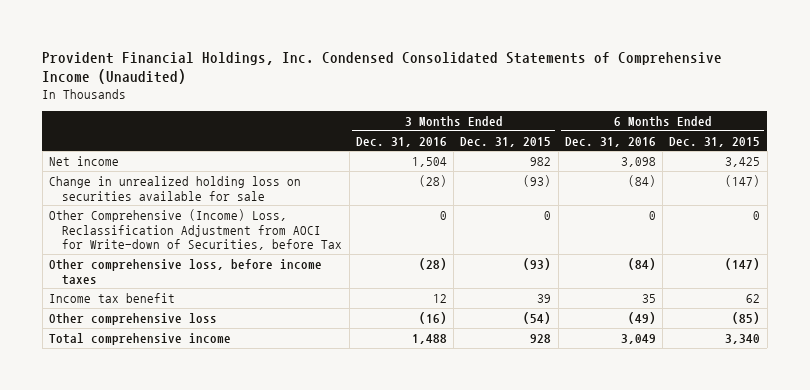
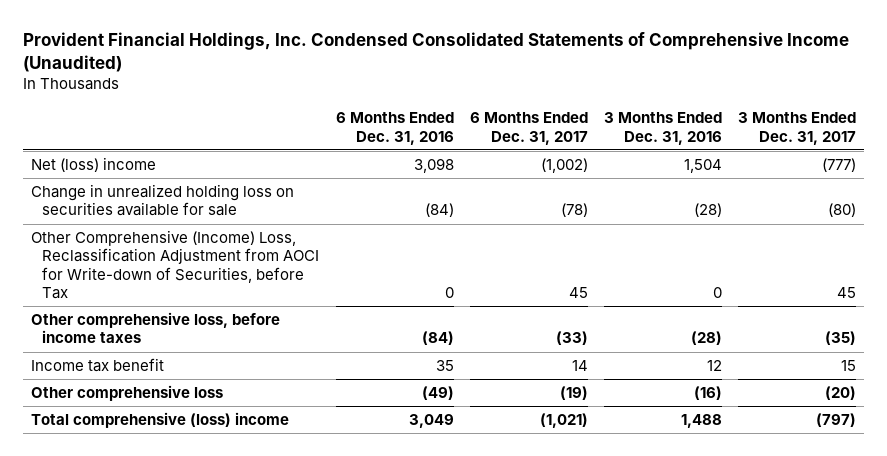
[460,136,552,147] Dec. 31, 2015 -> none
[669,136,761,147] Dec. 31, 2015 -> none
none -> [469,112,588,145] 6 Months Ended Dec. 31, 2017
none -> [738,112,857,145] 3 Months Ended Dec. 31, 2017
[49,155,120,166] Net income -> [31,157,157,173] Net (loss) income
[49,332,232,345] Total comprehensive income -> [31,412,290,429] Total comprehensive (loss) income

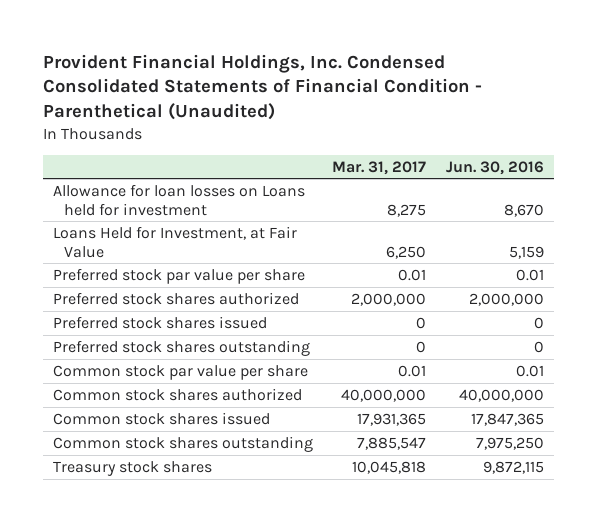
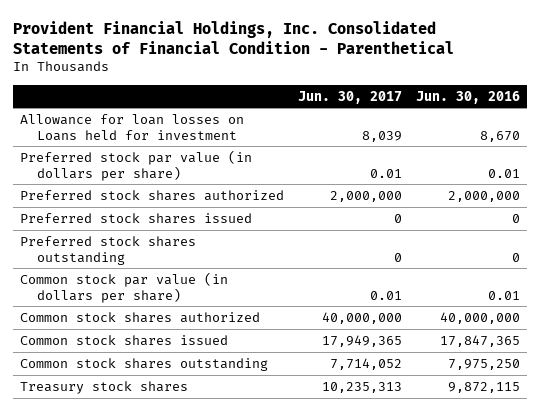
[42,53,482,121] Provident Financial Holdings, Inc. Condensed Consolidated Statements of Financial Condition - Parenthetical (Unaudited) -> [13,20,455,54] Provident Financial Holdings, Inc. Consolidated Statements of Financial Condition - Parenthetical
[332,160,427,175] Mar. 31, 2017 -> none
none -> [298,90,403,104] Jun. 30, 2017
[52,225,297,258] Loans Held for Investment, at Fair Value -> none
[52,267,305,284] Preferred stock par value per share -> [20,149,253,181] Preferred stock par value (in dollars per share)
[52,364,308,380] Common stock par value per share -> [20,271,229,303] Common stock par value (in dollars per share)

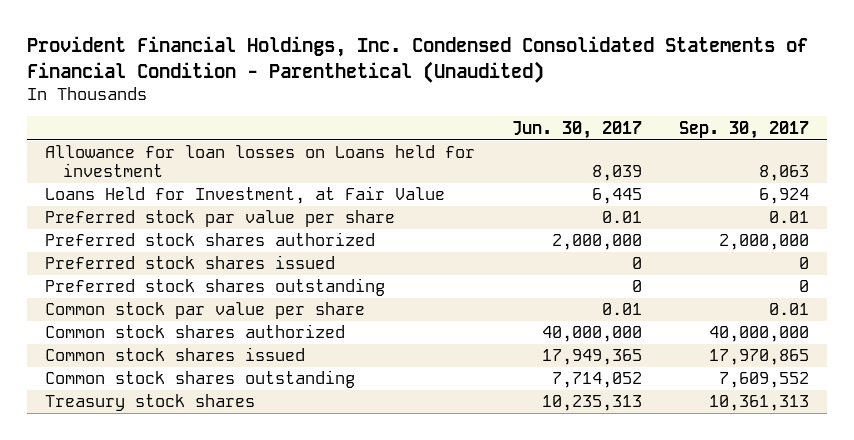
[13,20,455,54] Provident Financial Holdings, Inc. Consolidated Statements of Financial Condition - Parenthetical -> [27,36,809,83] Provident Financial Holdings, Inc. Condensed Consolidated Statements of Financial Condition - Parenthetical (Unaudited)
[415,90,520,104] Jun. 30, 2016 -> none
none -> [678,120,809,139] Sep. 30, 2017
none -> [45,186,446,205] Loans Held for Investment, at Fair Value
[20,149,253,181] Preferred stock par value (in dollars per share) -> [45,210,396,228] Preferred stock par value per share
[20,271,229,303] Common stock par value (in dollars per share) -> [45,302,366,320] Common stock par value per share

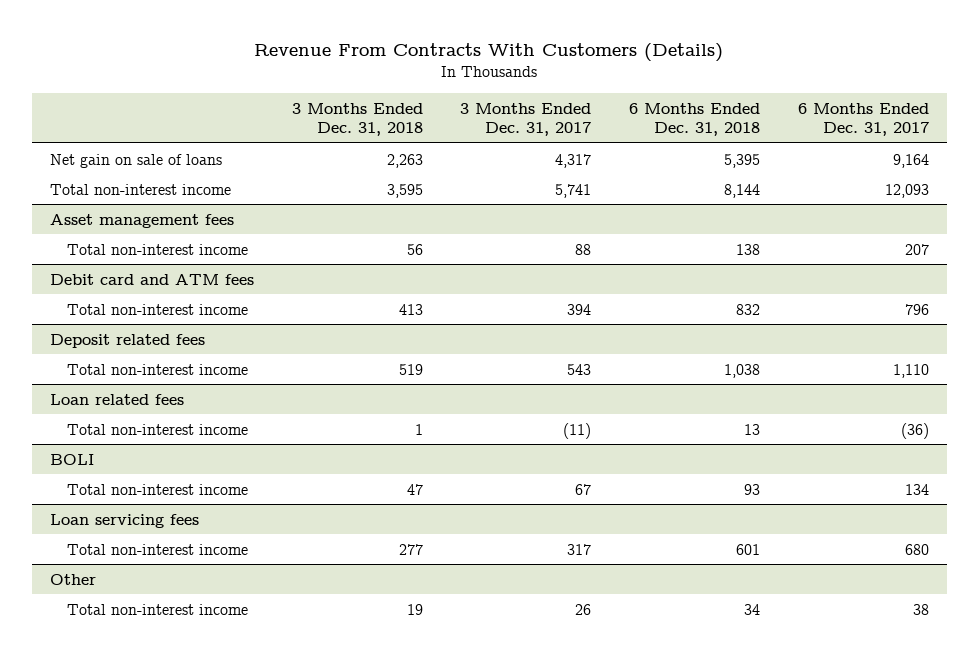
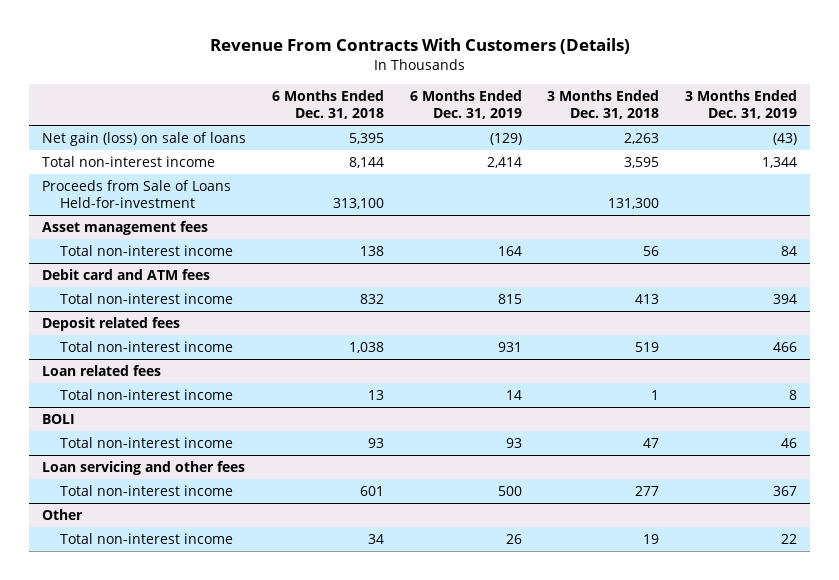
[460,102,592,137] 3 Months Ended Dec. 31, 2017 -> none
[797,102,929,137] 6 Months Ended Dec. 31, 2017 -> none
none -> [409,90,522,120] 6 Months Ended Dec. 31, 2019
none -> [685,90,798,120] 3 Months Ended Dec. 31, 2019
[50,153,223,168] Net gain on sale of loans -> [41,131,246,146] Net gain (loss) on sale of loans
none -> [41,179,231,208] Proceeds from Sale of Loans Held-for-investment
[50,513,200,528] Loan servicing fees -> [41,460,245,475] Loan servicing and other fees

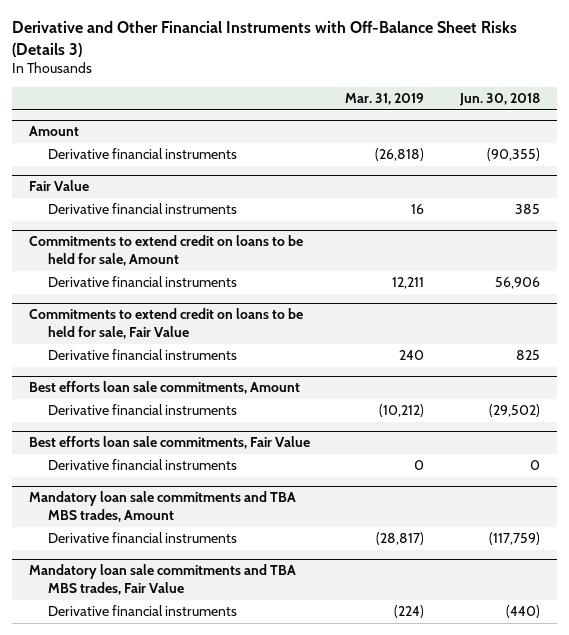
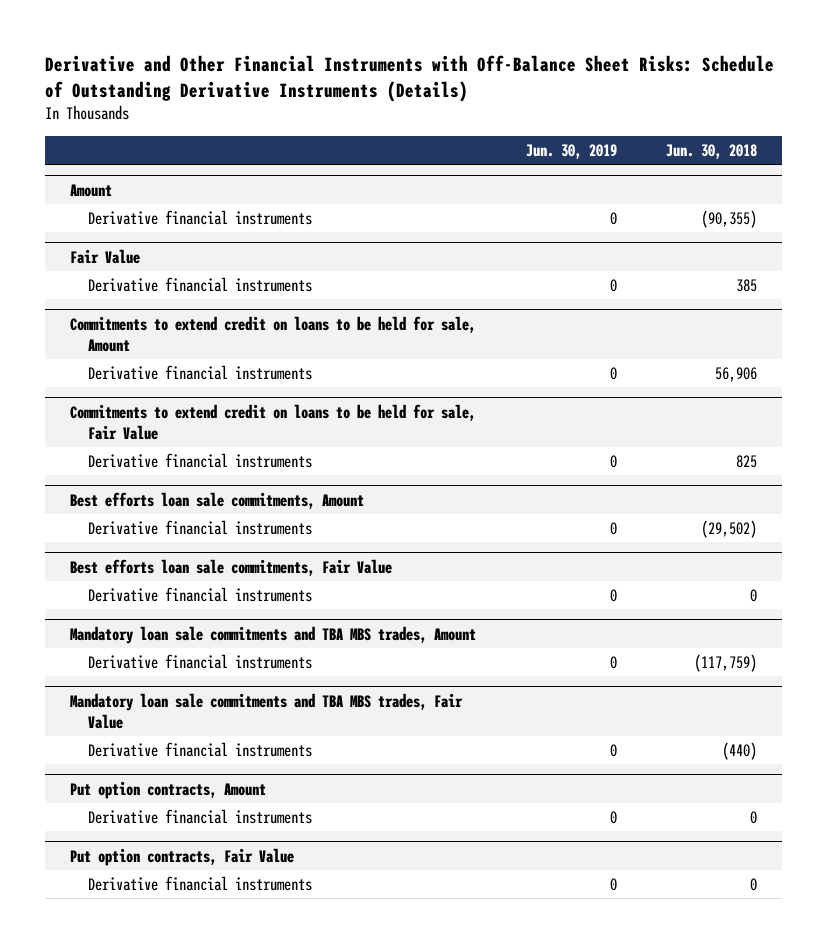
[11,21,517,57] Derivative and Other Financial Instruments with Off-Balance Sheet Risks (Details 3) -> [45,55,775,102] Derivative and Other Financial Instruments with Off-Balance Sheet Risks: Schedule of Outstanding Derivative Instruments (Details)
[345,93,425,106] Mar. 31, 2019 -> none
none -> [525,144,617,160] Jun. 30, 2019
none -> [70,780,267,799] Put option contracts, Amount
none -> [88,808,313,824] Derivative financial instruments
none -> [70,847,295,866] Put option contracts, Fair Value
none -> [88,875,313,891] Derivative financial instruments

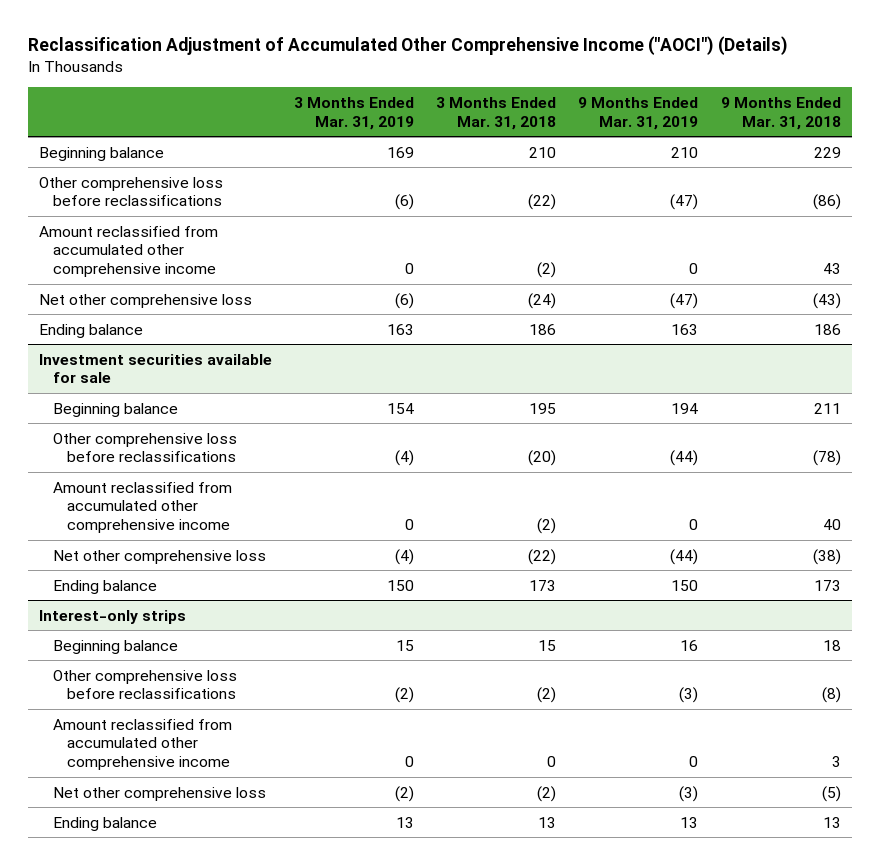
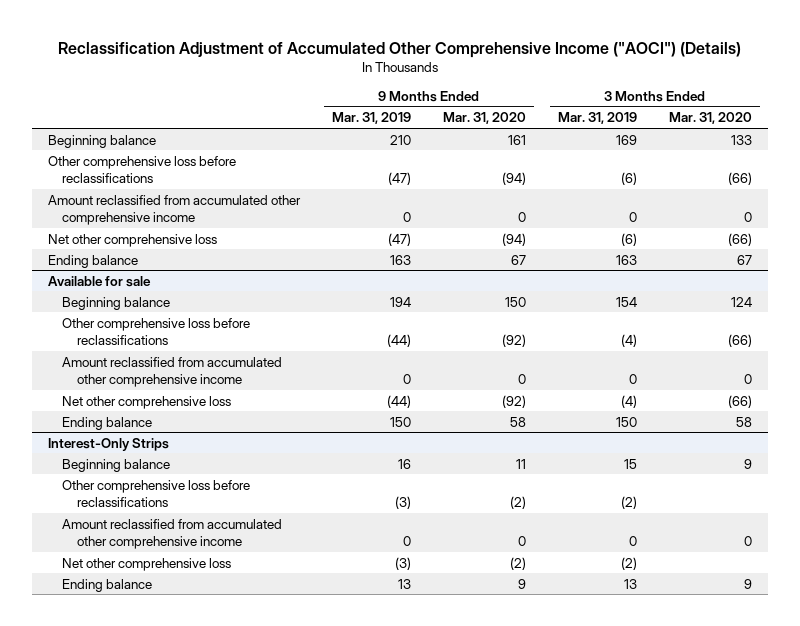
[436,96,557,130] 3 Months Ended Mar. 31, 2018 -> none
[720,96,841,130] 9 Months Ended Mar. 31, 2018 -> none
none -> [443,112,527,125] Mar. 31, 2020
none -> [669,112,753,125] Mar. 31, 2020
[38,353,272,384] Investment securities available for sale -> [48,275,152,287] Available for sale
[38,609,186,624] Interest-only strips -> [48,437,170,451] Interest-Only Strips

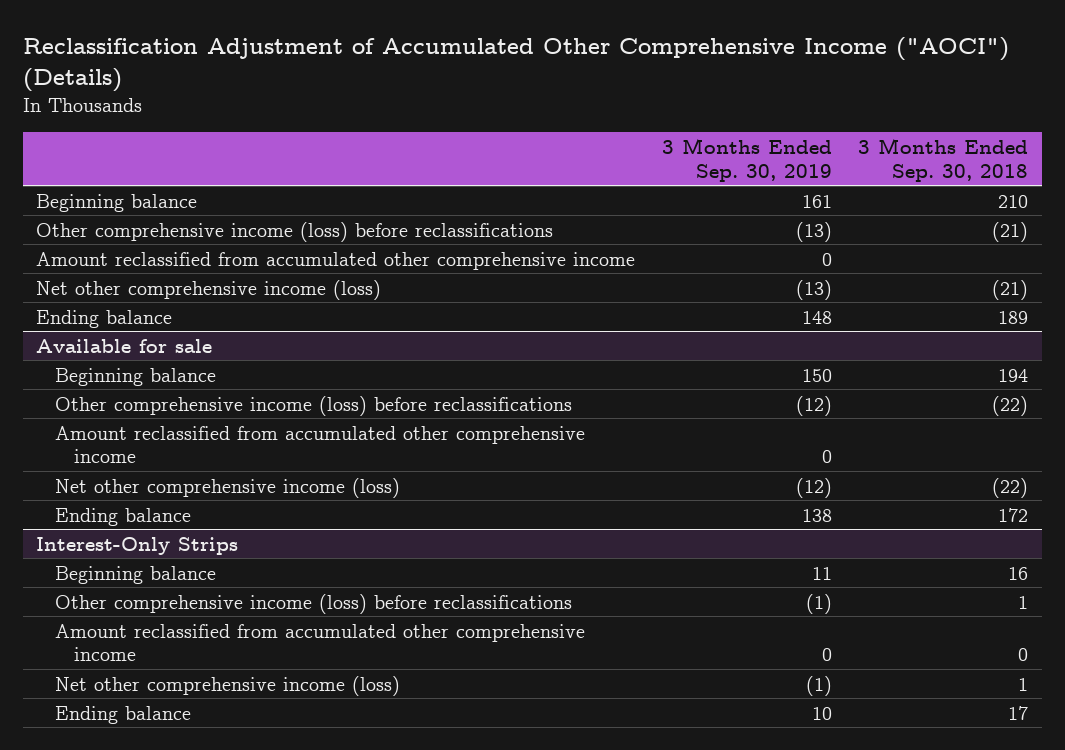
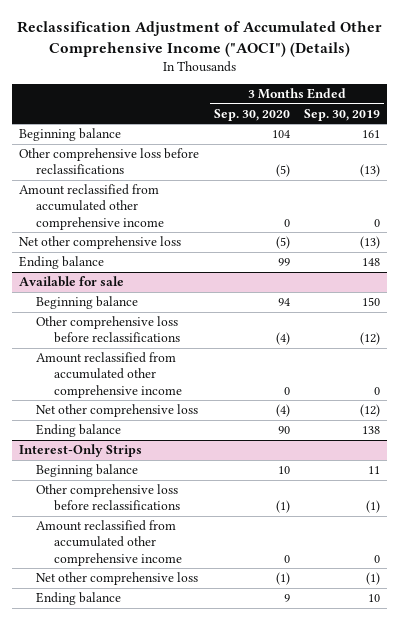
[858,137,1029,182] 3 Months Ended Sep. 30, 2018 -> none
none -> [213,108,290,121] Sep. 30, 2020
[36,221,554,242] Other comprehensive income (loss) before reclassifications -> [19,148,200,175] Other comprehensive loss before reclassifications
[36,279,382,300] Net other comprehensive income (loss) -> [19,236,182,250] Net other comprehensive loss
[55,395,573,416] Other comprehensive income (loss) before reclassifications -> [36,316,180,344] Other comprehensive loss before reclassifications
[55,477,401,498] Net other comprehensive income (loss) -> [36,404,199,418] Net other comprehensive loss
[55,593,573,614] Other comprehensive income (loss) before reclassifications -> [36,484,180,512] Other comprehensive loss before reclassifications
[55,675,401,696] Net other comprehensive income (loss) -> [36,572,199,586] Net other comprehensive loss

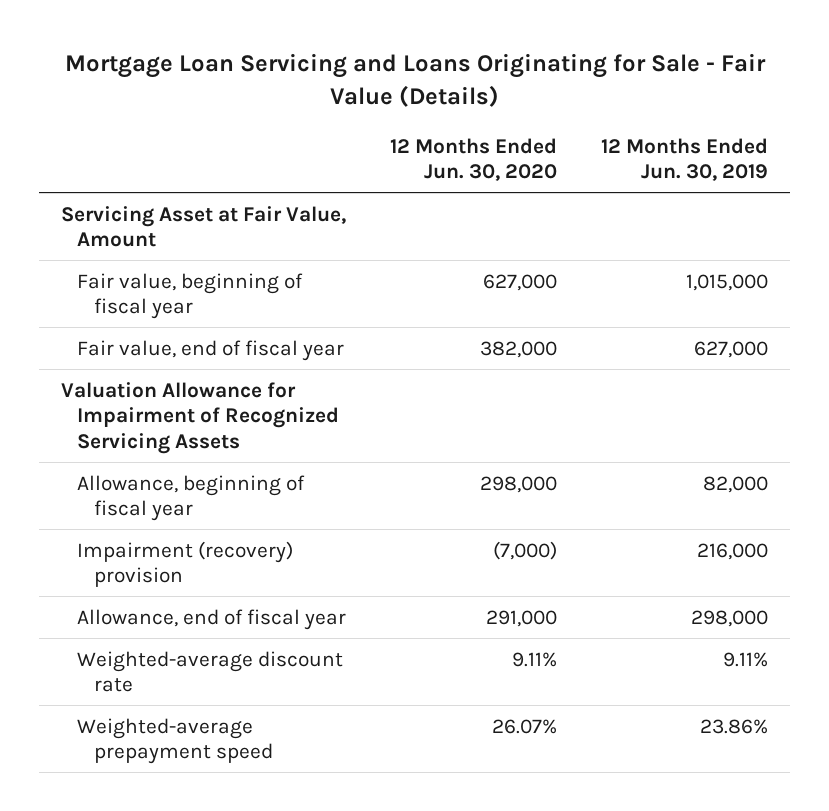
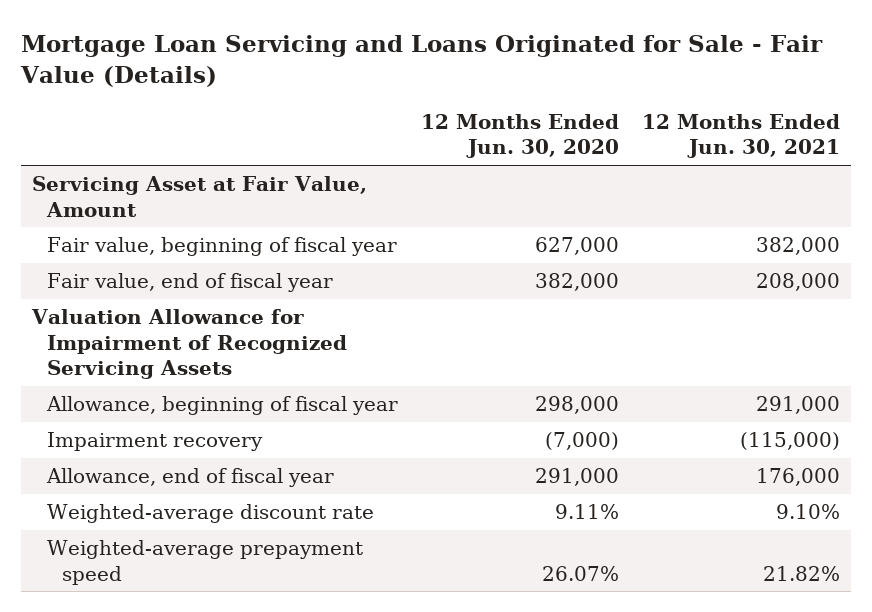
[64,53,766,108] Mortgage Loan Servicing and Loans Originating for Sale - Fair Value (Details) -> [19,35,823,88] Mortgage Loan Servicing and Loans Originated for Sale - Fair Value (Details)
[601,137,769,182] 12 Months Ended Jun. 30, 2019 -> none
none -> [641,114,840,159] 12 Months Ended Jun. 30, 2021
[77,540,294,588] Impairment (recovery) provision -> [46,432,263,452] Impairment recovery

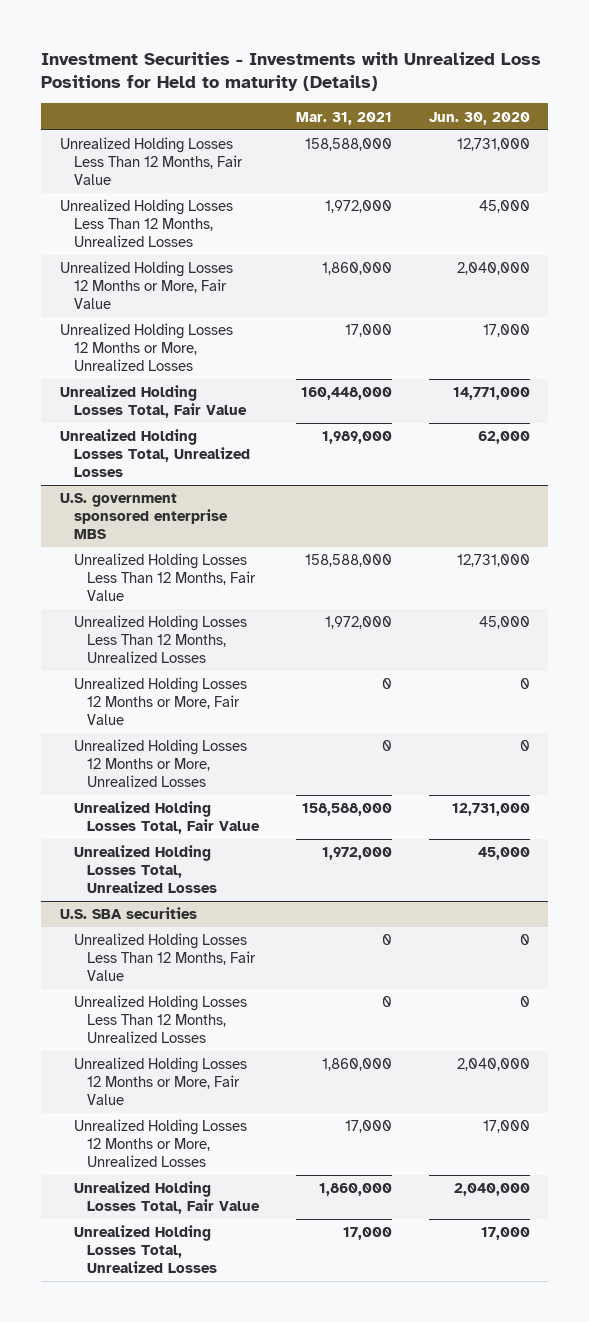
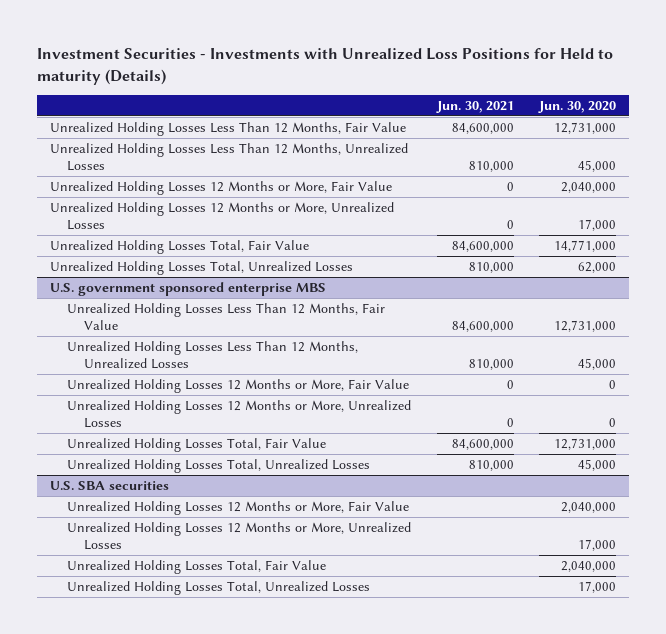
[295,111,392,125] Mar. 31, 2021 -> none
none -> [435,100,514,113] Jun. 30, 2021
[73,933,257,981] Unrealized Holding Losses Less Than 12 Months, Fair Value -> none
[73,995,247,1043] Unrealized Holding Losses Less Than 12 Months, Unrealized Losses -> none

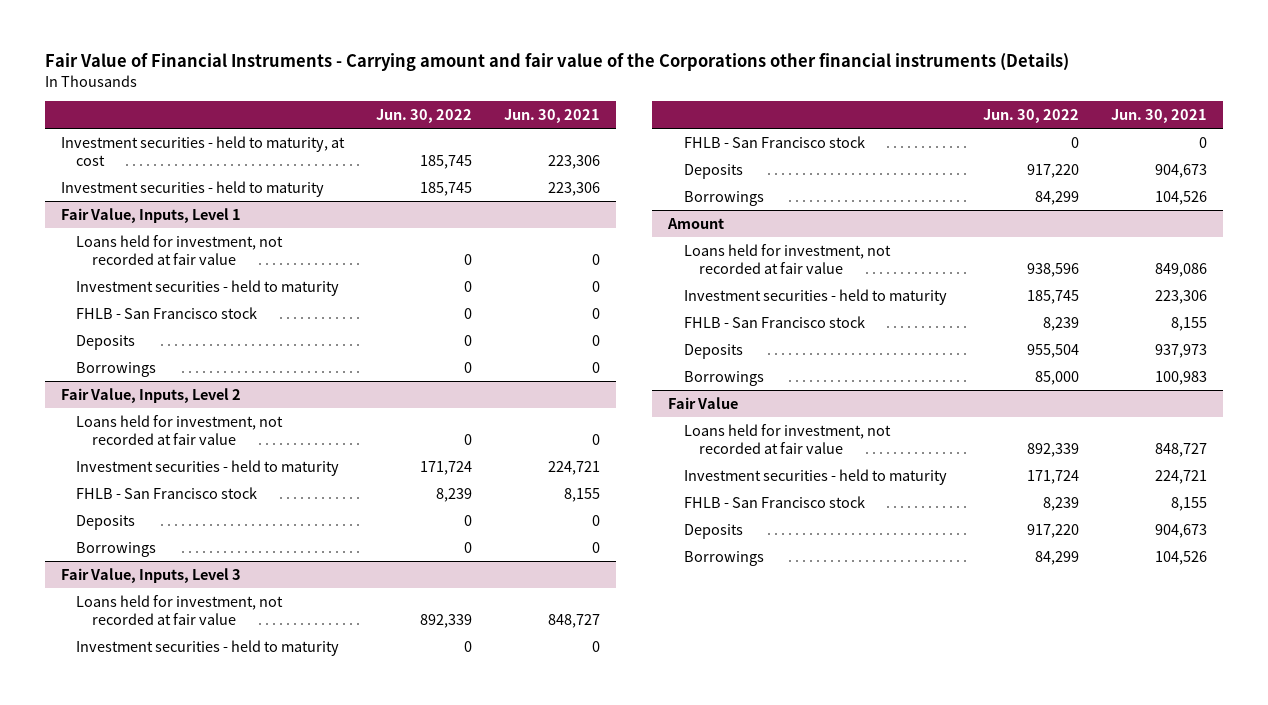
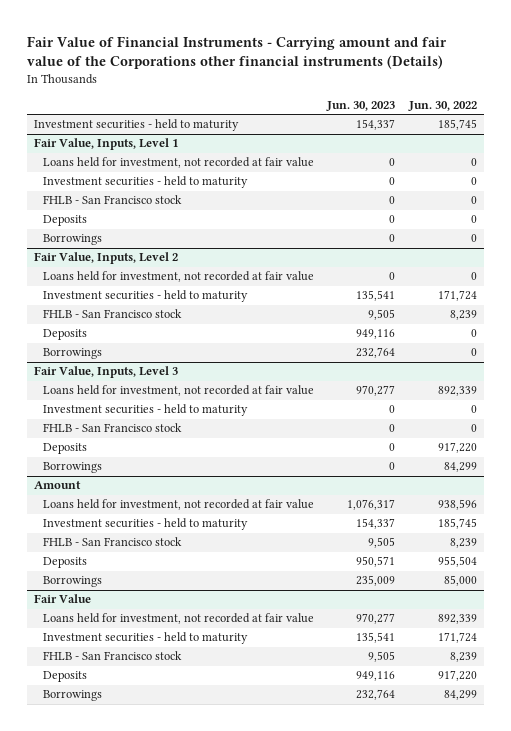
[503,108,600,123] Jun. 30, 2021 -> none
none -> [326,100,396,111] Jun. 30, 2023
[60,136,345,166] Investment securities - held to maturity, at cost -> none

